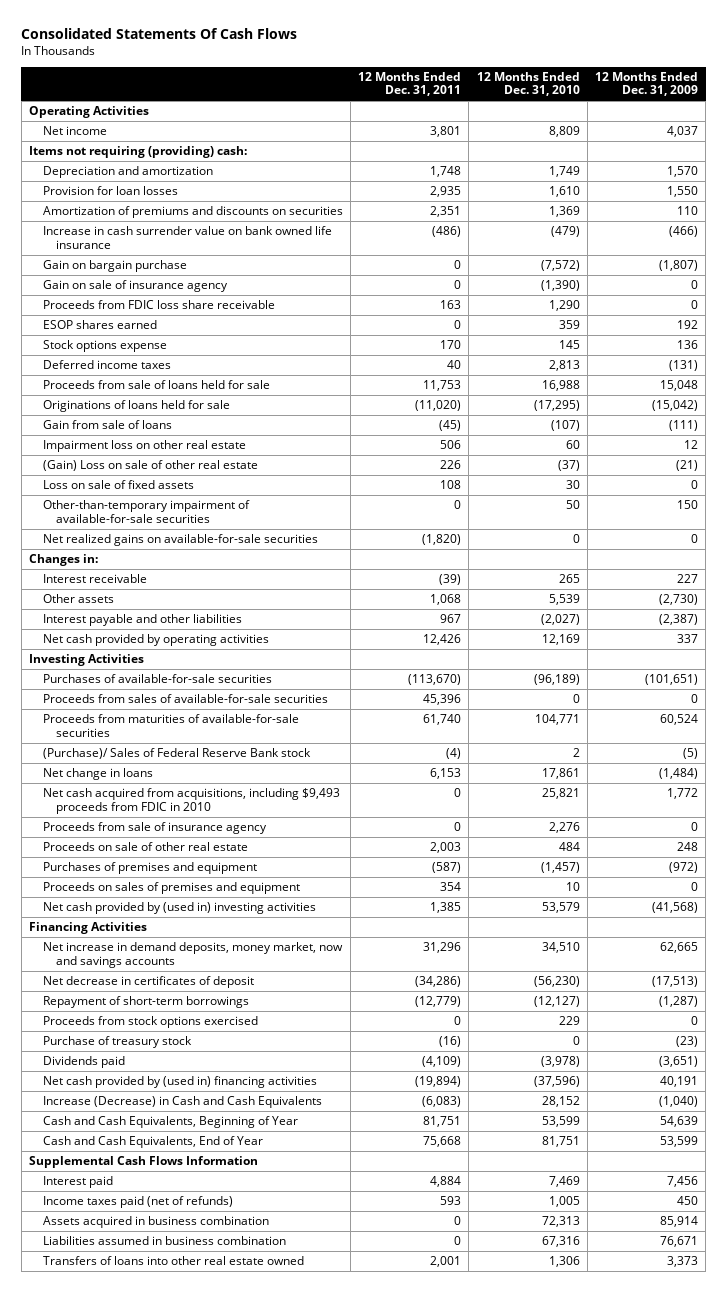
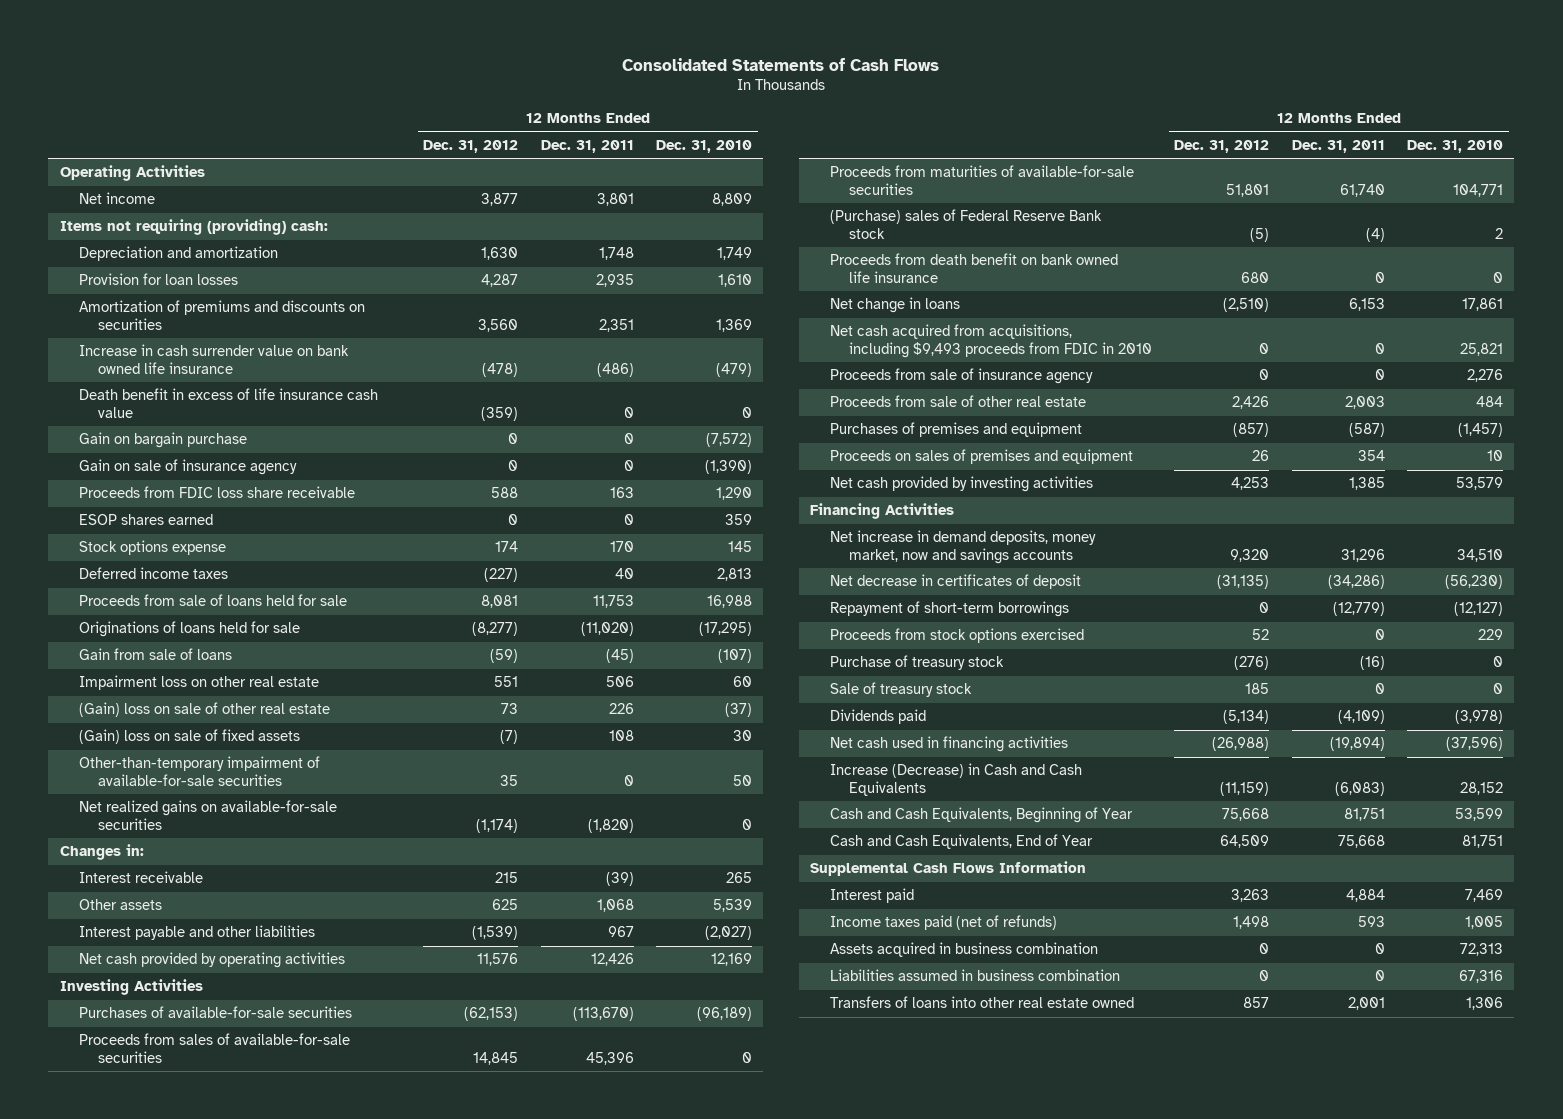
[21,28,298,40] Consolidated Statements Of Cash Flows -> [622,57,940,71] Consolidated Statements of Cash Flows
[595,71,699,97] 12 Months Ended Dec. 31, 2009 -> none
none -> [423,139,519,153] Dec. 31, 2012
none -> [78,388,378,418] Death benefit in excess of life insurance cash value
[42,460,258,472] (Gain) Loss on sale of other real estate -> [78,702,330,718] (Gain) loss on sale of other real estate
[42,480,194,490] Loss on sale of fixed assets -> [78,729,300,745] (Gain) loss on sale of fixed assets
[42,748,311,760] (Purchase)/ Sales of Federal Reserve Bank stock -> [829,209,1102,239] (Purchase) sales of Federal Reserve Bank stock
none -> [829,253,1118,283] Proceeds from death benefit on bank owned life insurance
[42,842,248,852] Proceeds on sale of other real estate -> [829,395,1086,408] Proceeds from sale of other real estate
[42,902,316,915] Net cash provided by (used in) investing activities -> [829,476,1093,493] Net cash provided by investing activities
none -> [829,682,972,698] Sale of treasury stock
[42,1076,317,1089] Net cash provided by (used in) financing activities -> [829,736,1068,753] Net cash used in financing activities

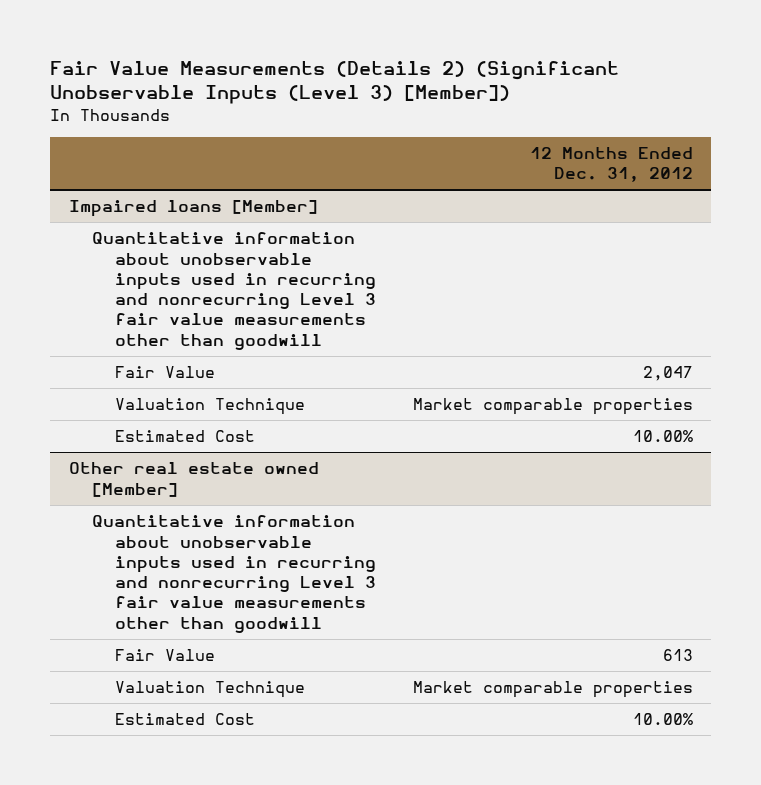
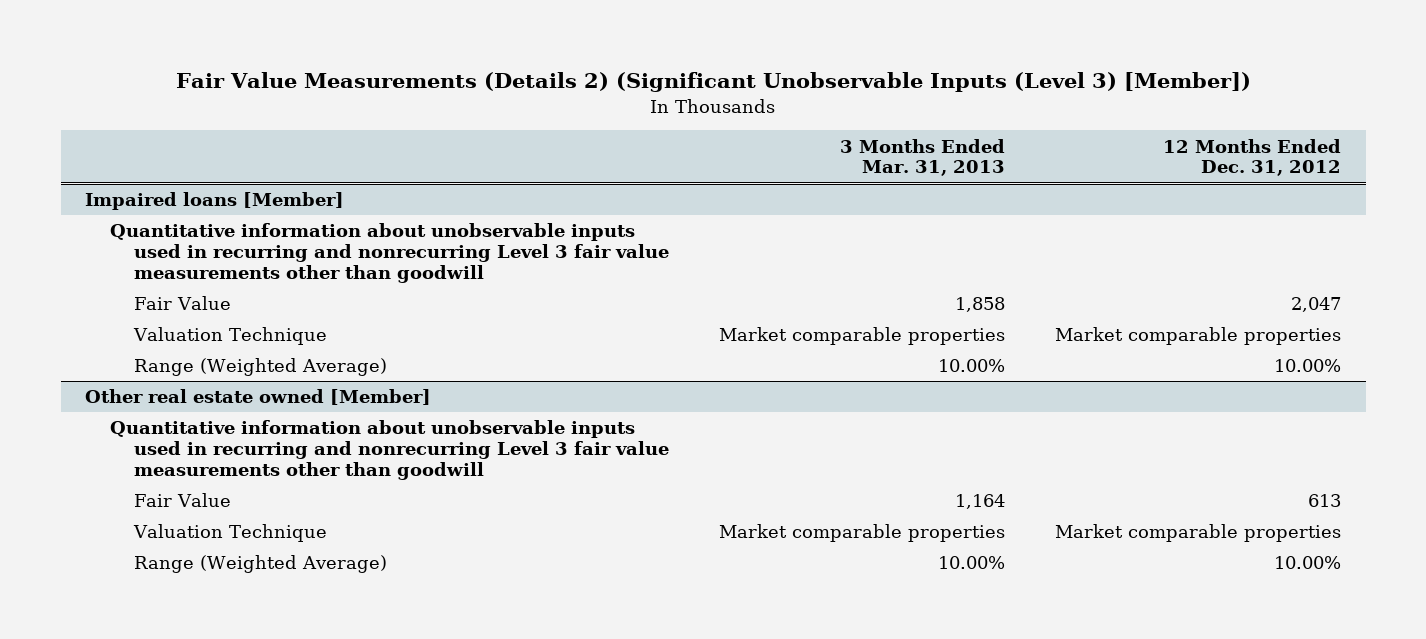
none -> [839,138,1005,177] 3 Months Ended Mar. 31, 2013
[115,430,256,443] Estimated Cost -> [134,358,388,377] Range (Weighted Average)
[115,713,256,726] Estimated Cost -> [134,555,388,574] Range (Weighted Average)

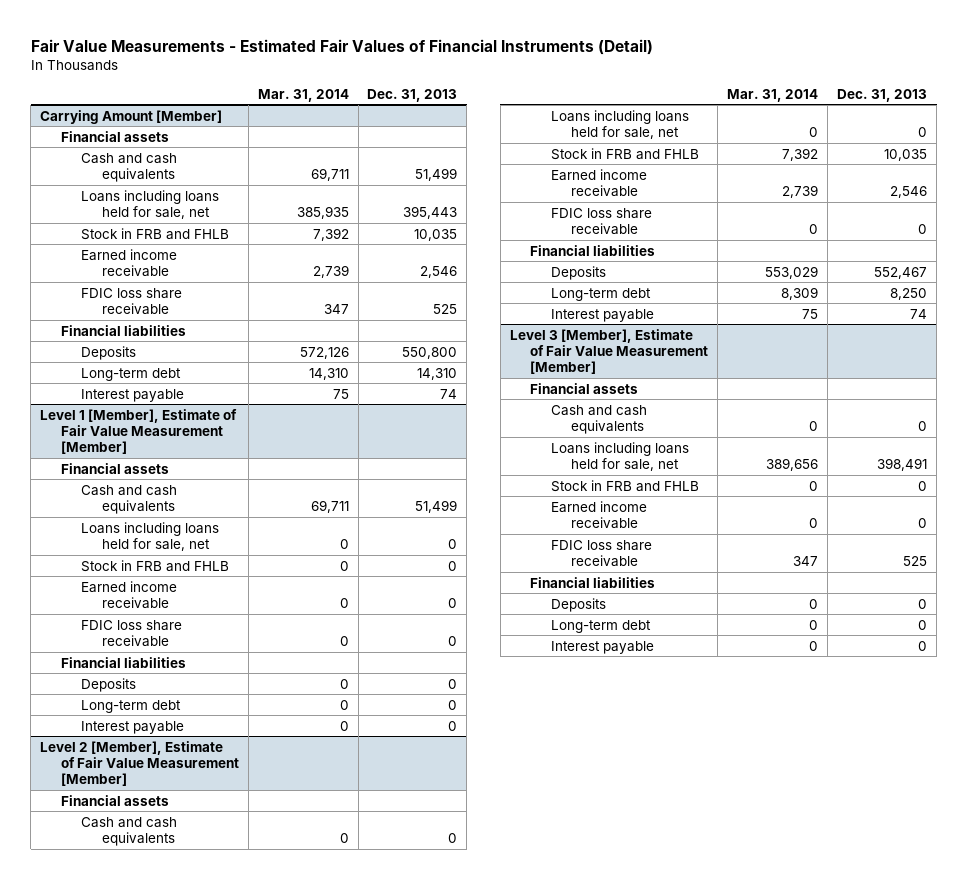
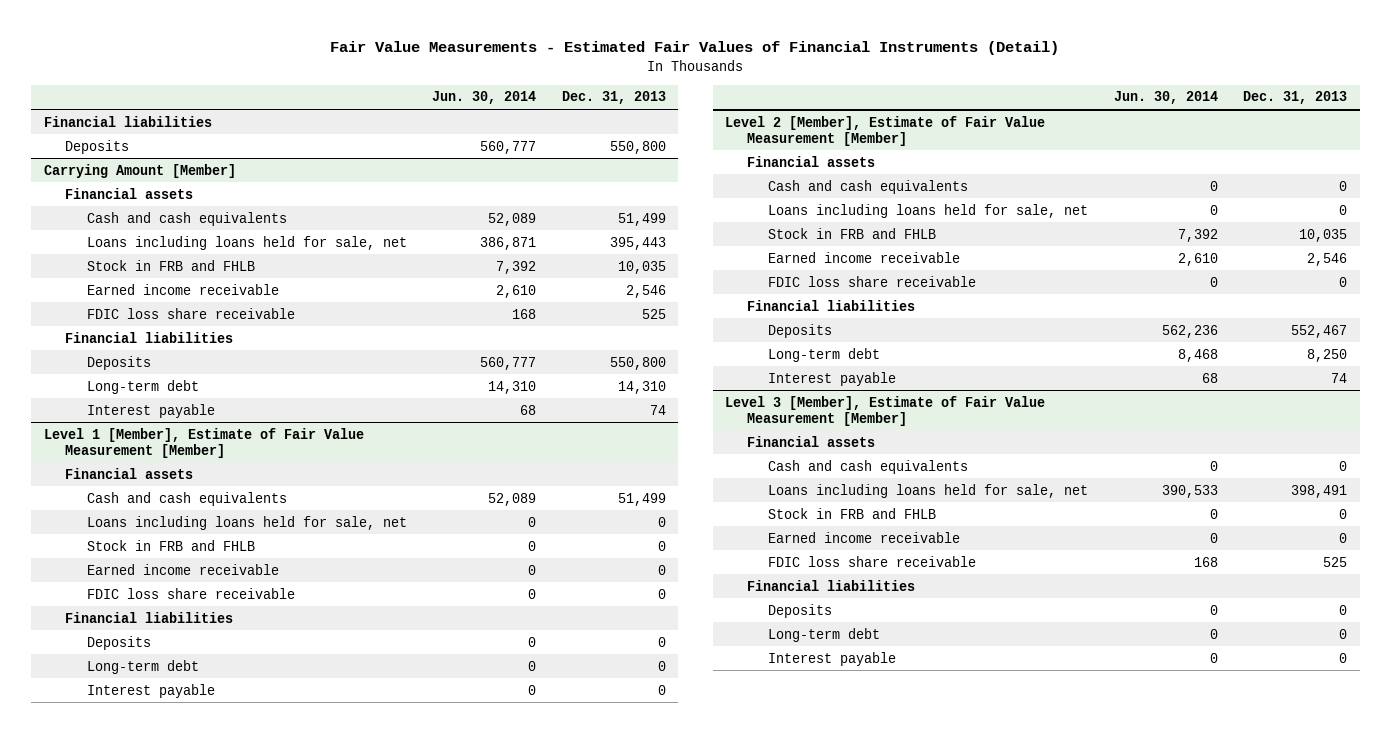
[257,88,349,102] Mar. 31, 2014 -> none
none -> [432,91,537,105] Jun. 30, 2014
none -> [43,115,212,127] Financial liabilities
none -> [65,139,130,154] Deposits

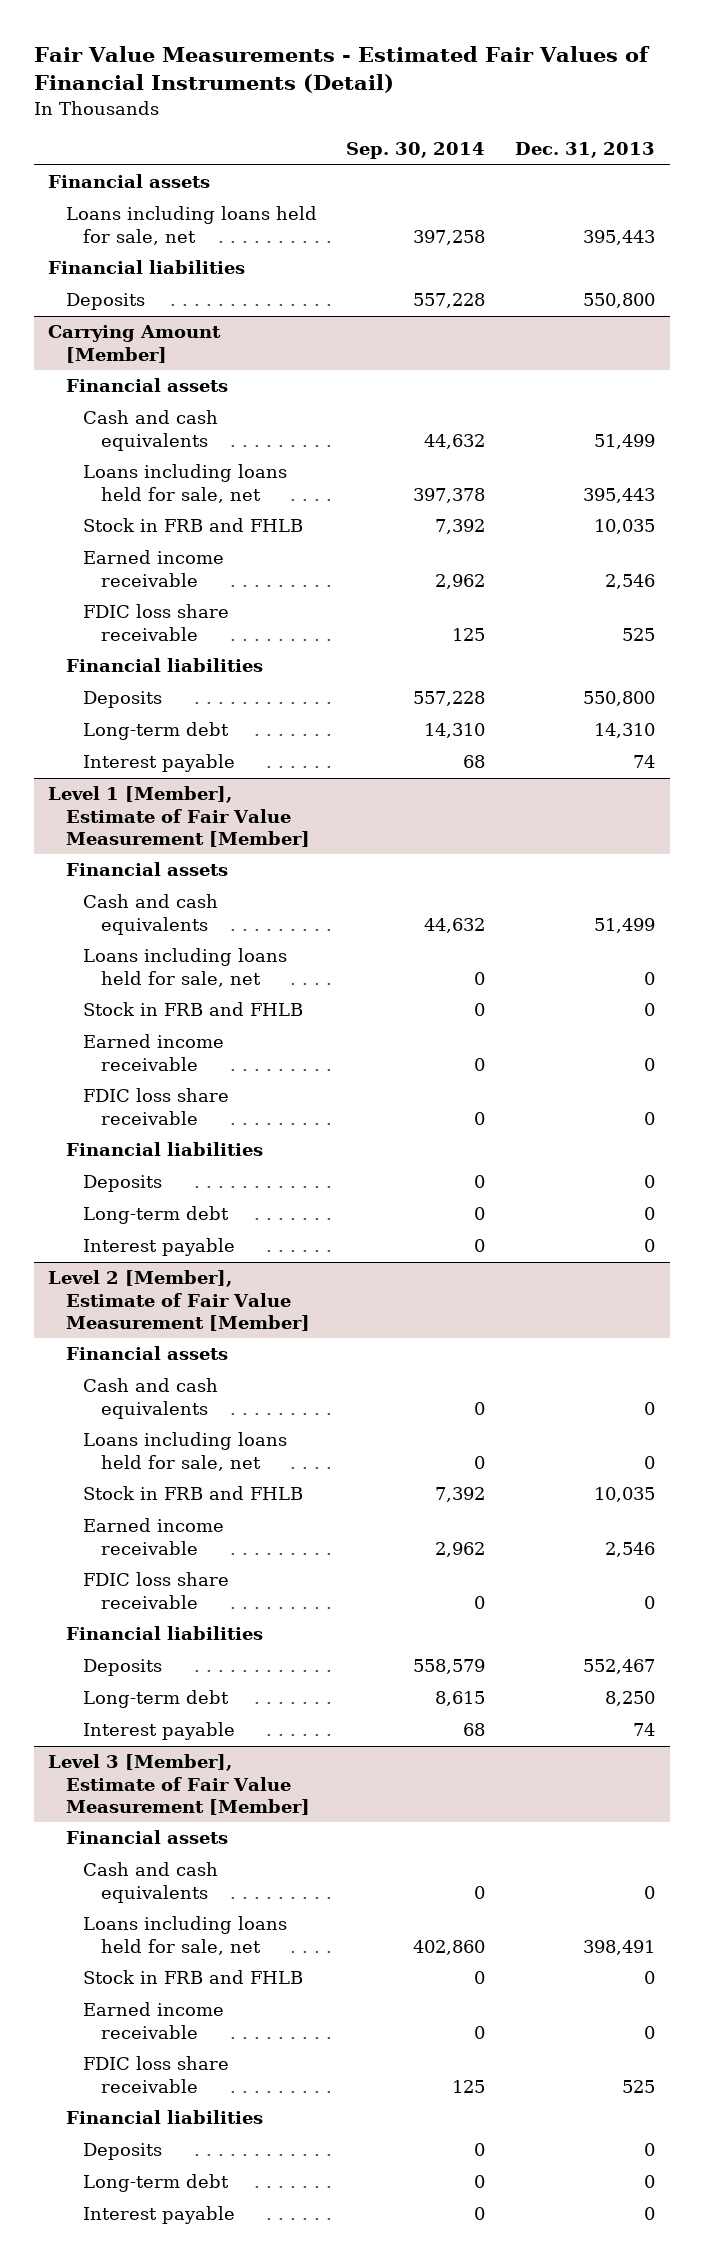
[432,91,537,105] Jun. 30, 2014 -> none
none -> [346,142,486,160] Sep. 30, 2014
none -> [48,174,211,189] Financial assets
none -> [65,206,317,245] Loans including loans held for sale, net

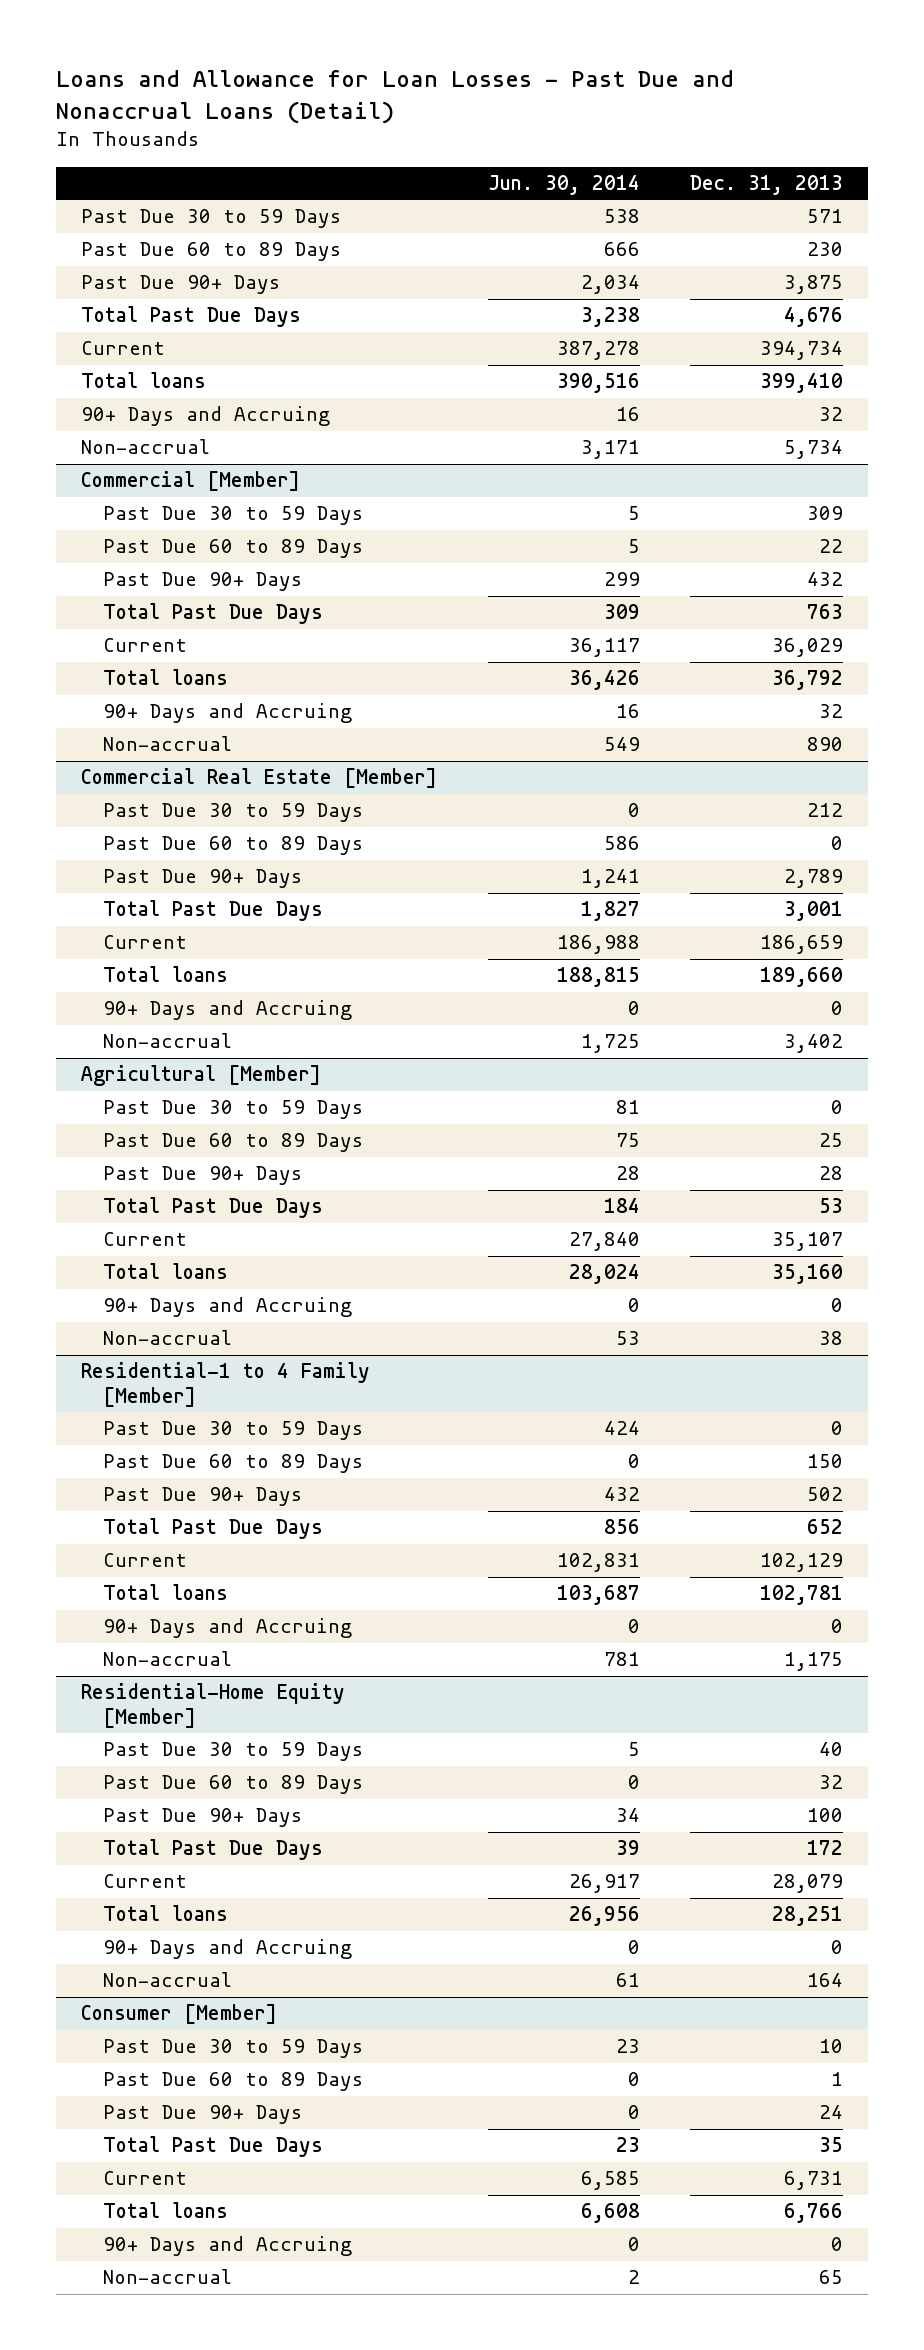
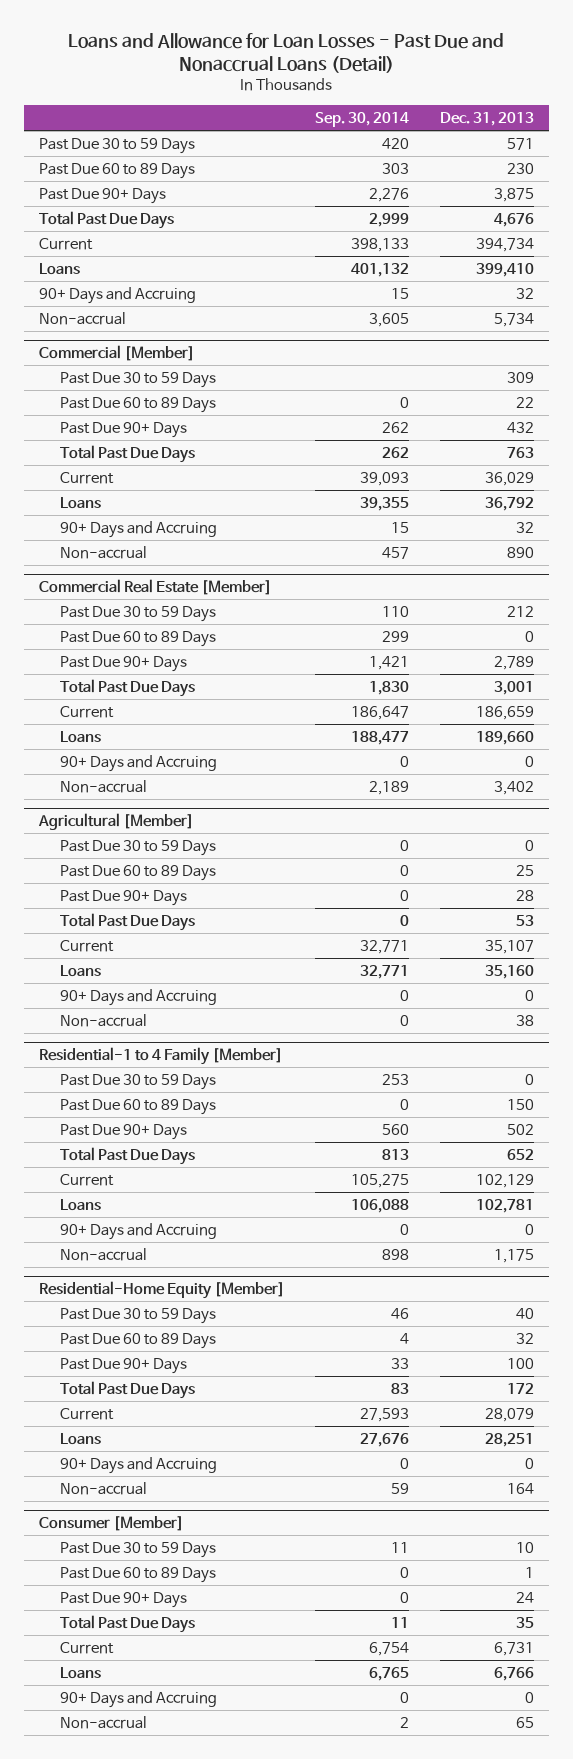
[487,175,640,196] Jun. 30, 2014 -> none
none -> [315,112,410,128] Sep. 30, 2014
[81,372,207,389] Total loans -> [38,262,80,275] Loans
[103,669,229,686] Total loans -> [60,496,102,509] Loans
[103,966,229,983] Total loans -> [60,730,102,743] Loans
[103,1263,229,1280] Total loans -> [60,964,102,977] Loans
[103,1584,229,1601] Total loans -> [60,1198,102,1211] Loans
[103,1905,229,1922] Total loans -> [60,1432,102,1445] Loans
[103,2202,229,2219] Total loans -> [60,1666,102,1679] Loans

